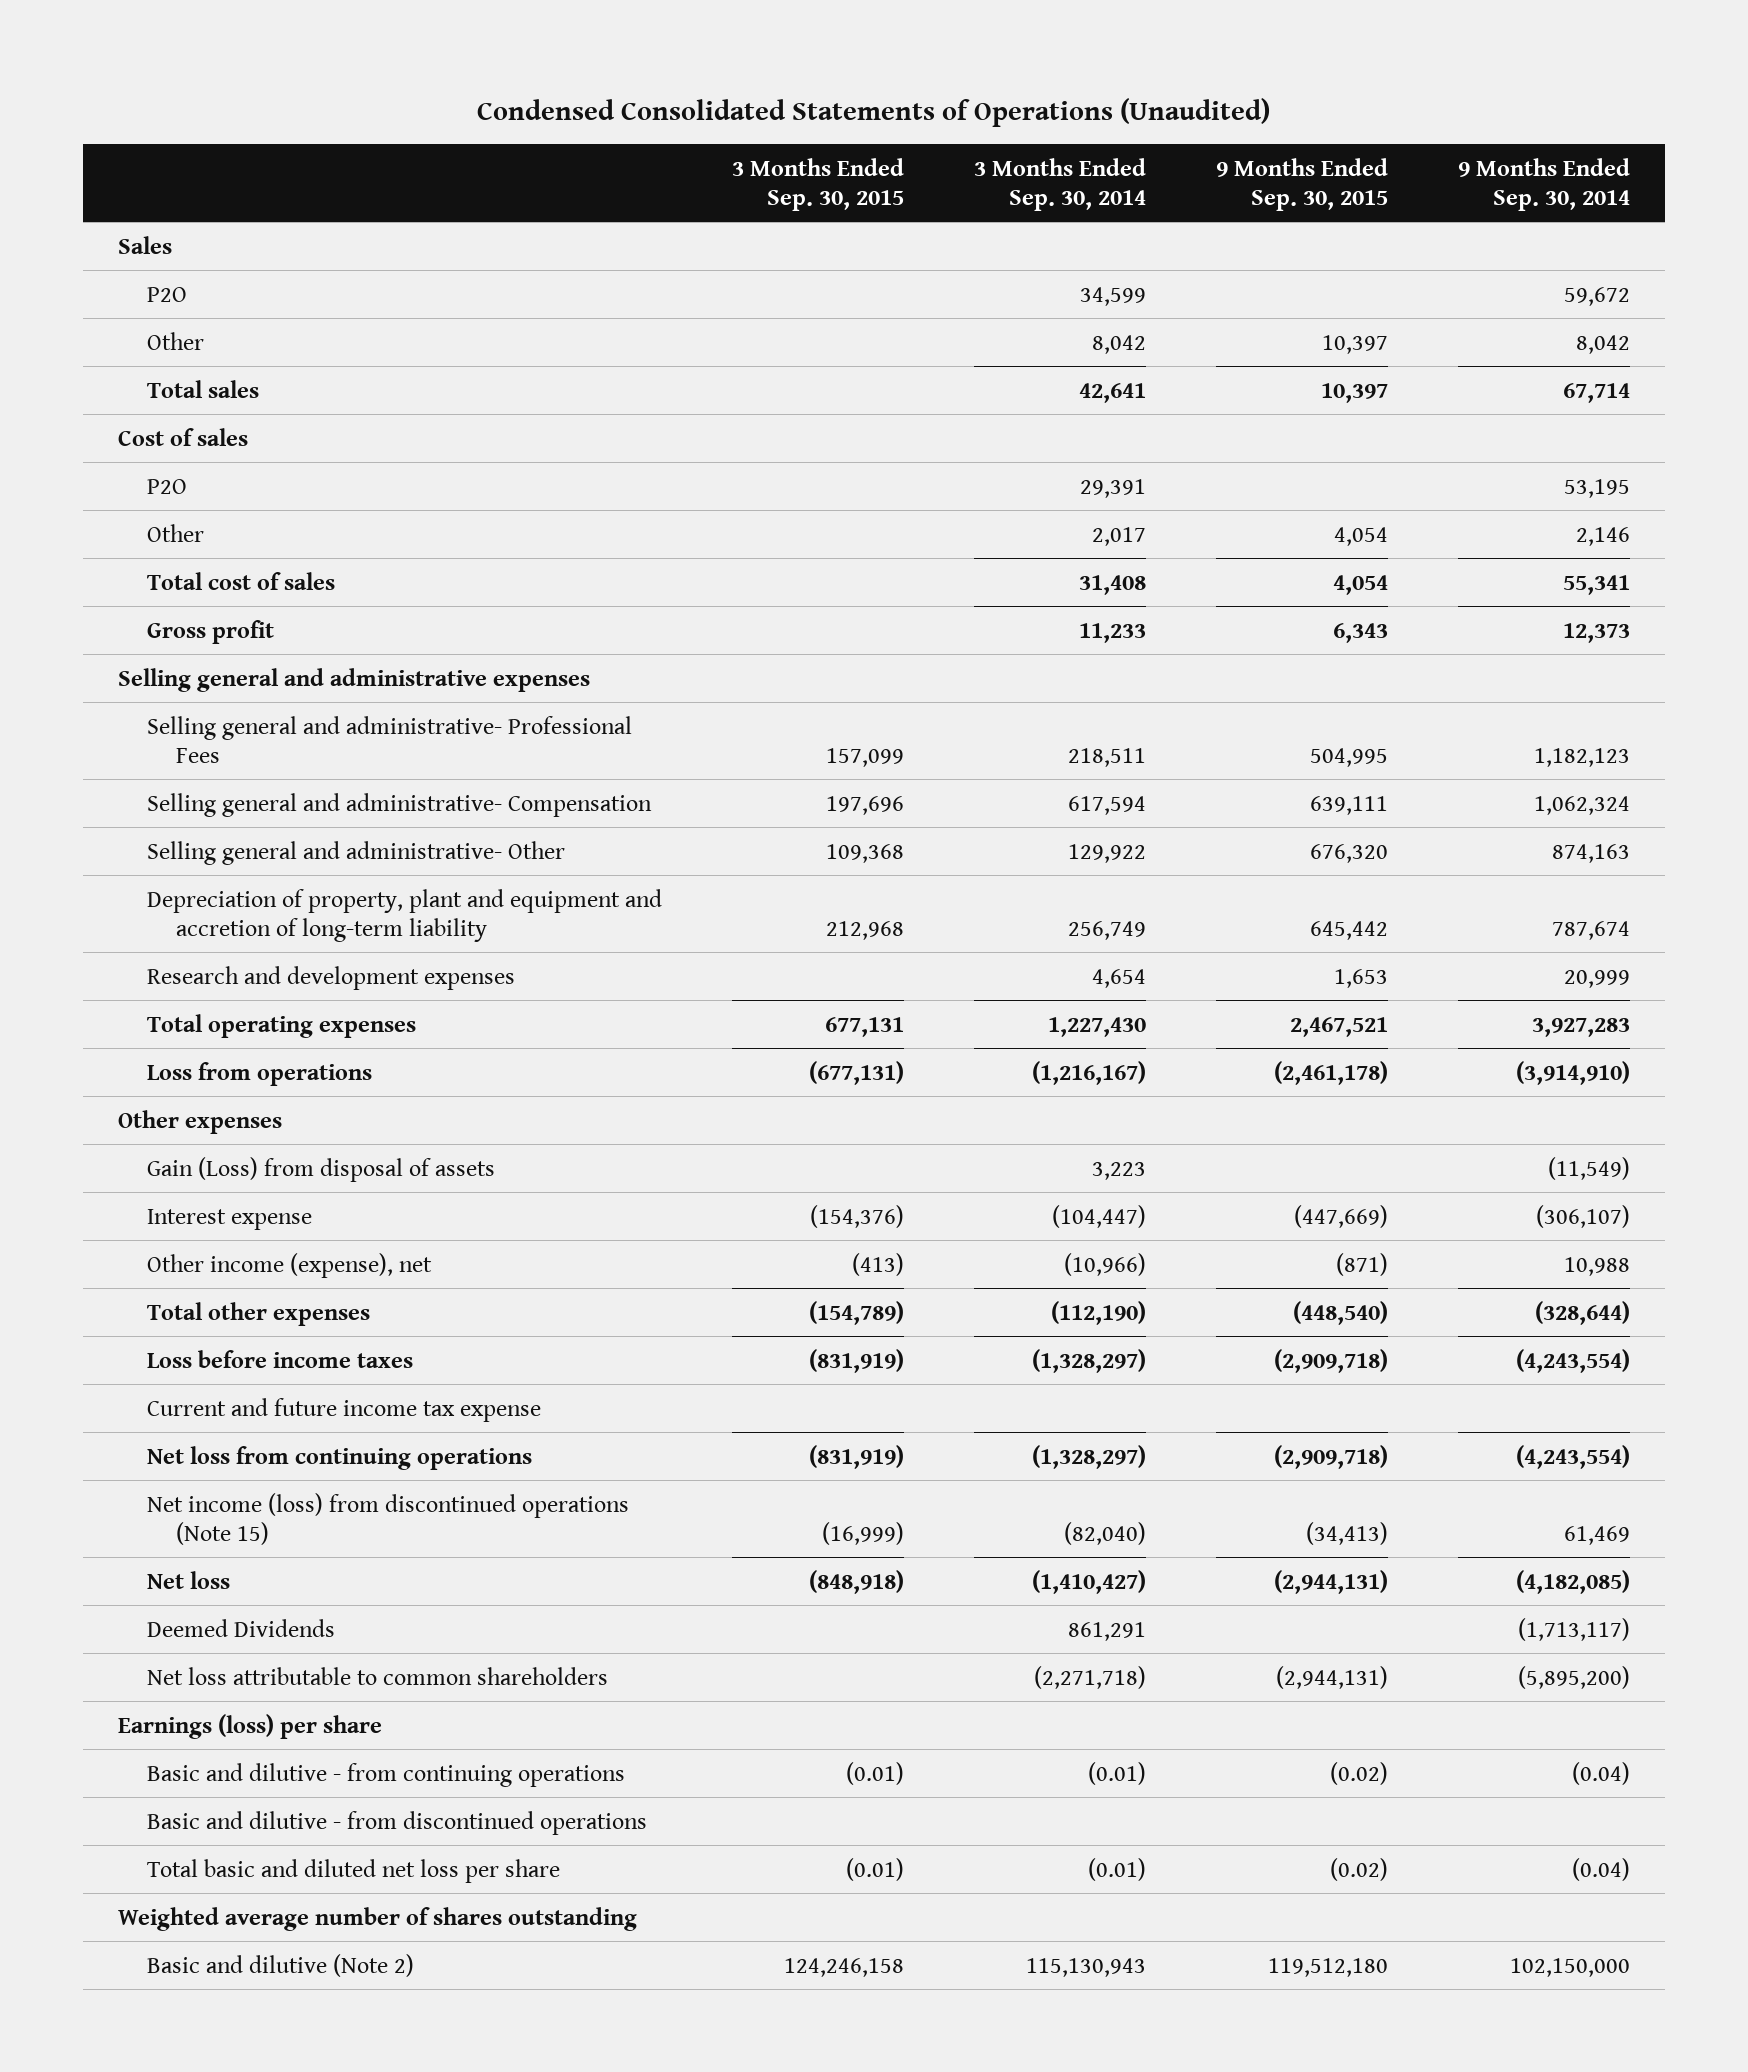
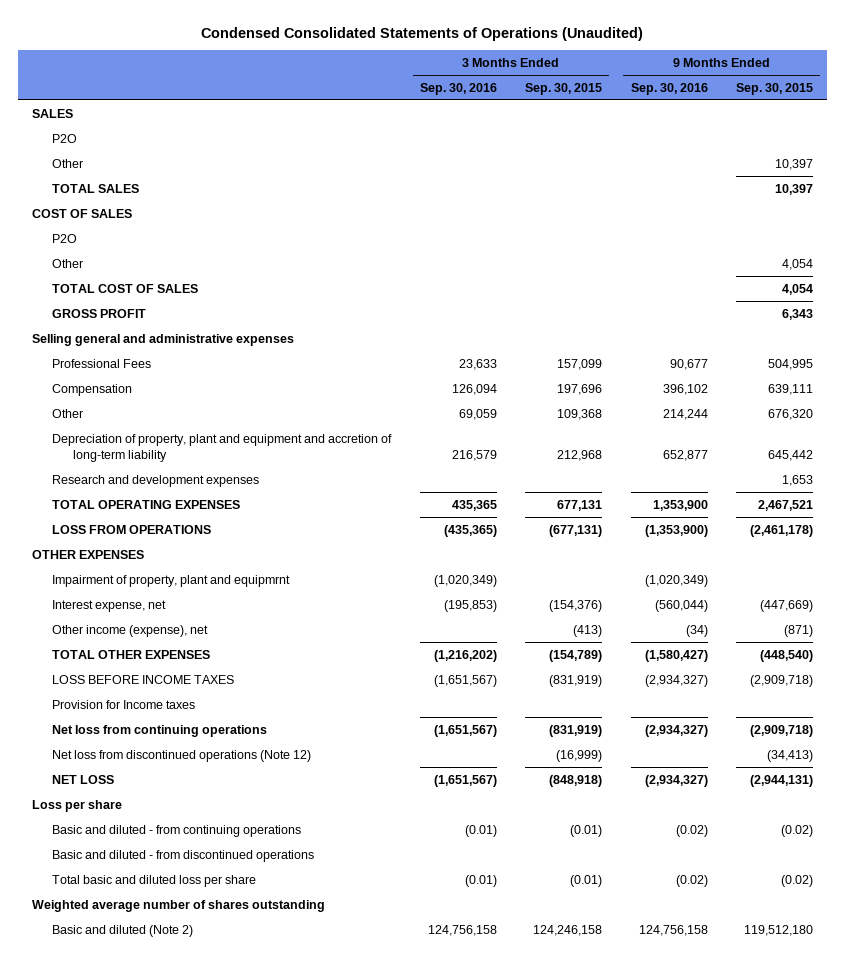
[974,157,1147,211] 3 Months Ended Sep. 30, 2014 -> none
[1458,157,1631,211] 9 Months Ended Sep. 30, 2014 -> none
none -> [419,82,497,95] Sep. 30, 2016
none -> [630,82,708,95] Sep. 30, 2016
[117,235,172,254] Sales -> [32,108,74,118] SALES
[146,379,259,398] Total sales -> [52,183,140,193] TOTAL SALES
[117,427,248,446] Cost of sales -> [32,208,133,218] COST OF SALES
[146,571,335,590] Total cost of sales -> [52,283,199,293] TOTAL COST OF SALES
[146,619,274,644] Gross profit -> [52,308,147,318] GROSS PROFIT
[146,715,632,763] Selling general and administrative- Professional Fees -> [52,358,152,368] Professional Fees
[146,792,652,817] Selling general and administrative- Compensation -> [52,383,133,396] Compensation
[146,840,565,865] Selling general and administrative- Other -> [52,408,84,418] Other
[146,1156,495,1182] Gain (Loss) from disposal of assets -> none
[146,1013,416,1038] Total operating expenses -> [52,499,241,509] TOTAL OPERATING EXPENSES
[146,1061,372,1086] Loss from operations -> [52,524,212,534] LOSS FROM OPERATIONS
[117,1109,282,1134] Other expenses -> [32,549,145,559] OTHER EXPENSES
none -> [52,574,291,587] Impairment of property, plant and equipmrnt
[146,1208,312,1230] Interest expense -> [52,599,167,612] Interest expense, net
[146,1301,370,1326] Total other expenses -> [52,649,211,659] TOTAL OTHER EXPENSES
[146,1349,413,1368] Loss before income taxes -> [52,674,235,684] LOSS BEFORE INCOME TAXES
[146,1397,541,1422] Current and future income tax expense -> [52,699,196,709] Provision for Income taxes
[146,1618,335,1637] Deemed Dividends -> none
[146,1666,608,1685] Net loss attributable to common shareholders -> none
[146,1492,629,1545] Net income (loss) from discontinued operations (Note 15) -> [52,749,312,762] Net loss from discontinued operations (Note 12)
[146,1570,230,1589] Net loss -> [52,774,115,784] NET LOSS
[117,1713,382,1739] Earnings (loss) per share -> [32,799,123,812] Loss per share
[146,1762,625,1787] Basic and dilutive - from continuing operations -> [52,824,302,837] Basic and diluted - from continuing operations
[146,1810,647,1835] Basic and dilutive - from discontinued operations -> [52,849,315,862] Basic and diluted - from discontinued operations
[146,1858,560,1883] Total basic and diluted net loss per share -> [52,874,257,887] Total basic and diluted loss per share
[146,1953,414,1977] Basic and dilutive (Note 2) -> [52,924,194,937] Basic and diluted (Note 2)

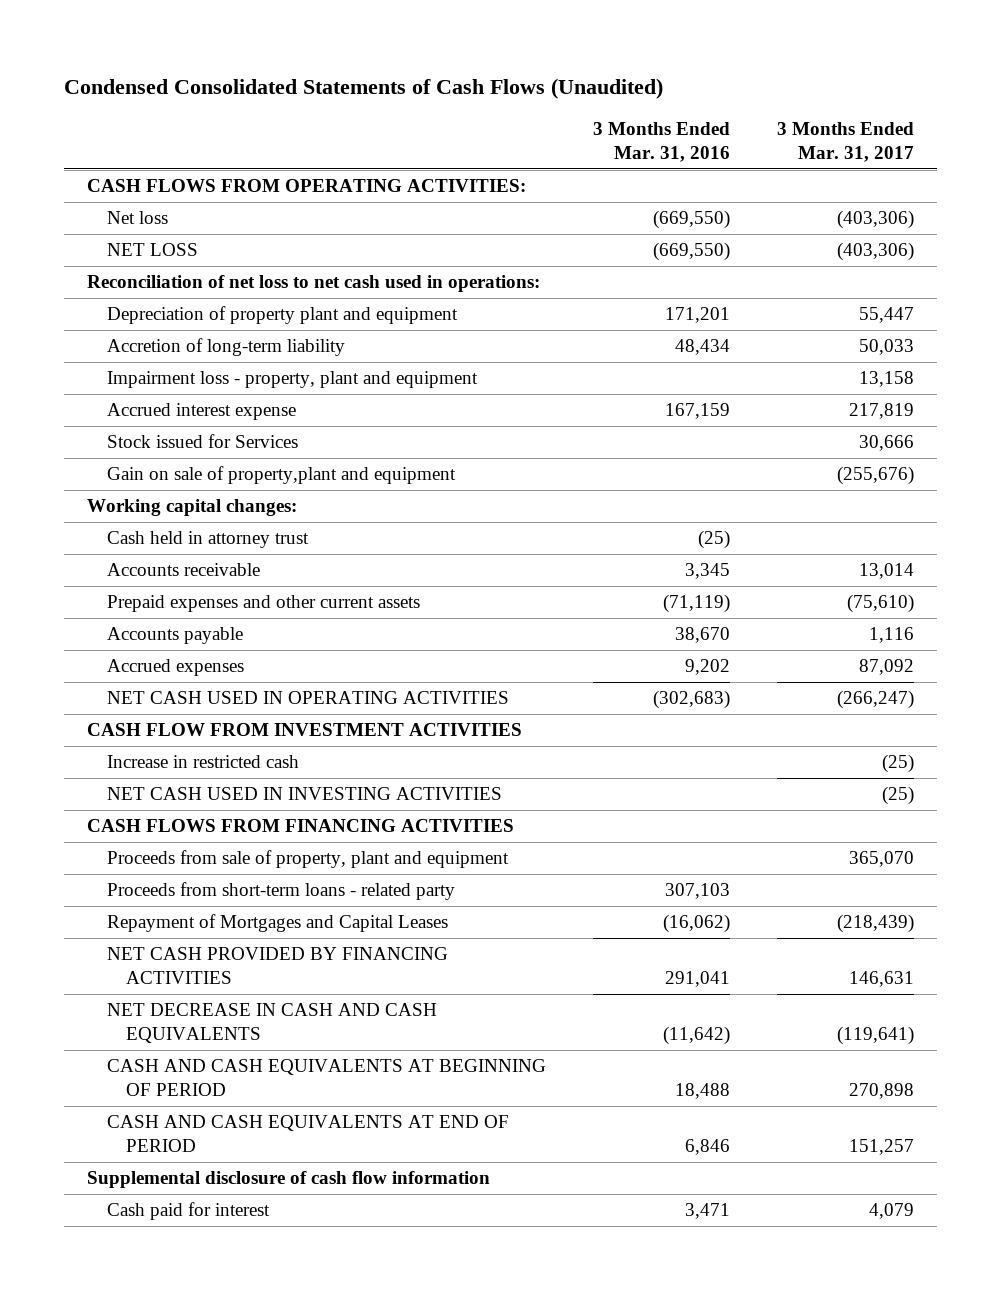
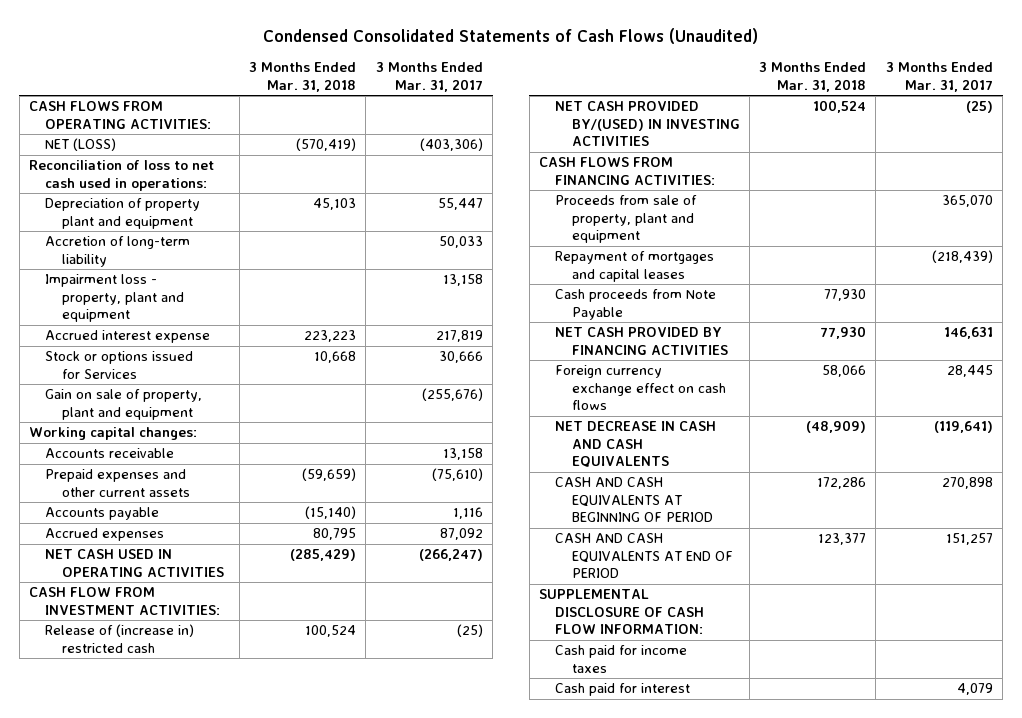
[592,121,730,162] 3 Months Ended Mar. 31, 2016 -> none
none -> [249,62,357,92] 3 Months Ended Mar. 31, 2018
[106,211,168,225] Net loss -> none
[106,243,198,257] NET LOSS -> [45,138,117,152] NET (LOSS)
[87,275,541,293] Reconciliation of net loss to net cash used in operations: -> [29,160,215,191] Reconciliation of loss to net cash used in operations:
[106,434,298,449] Stock issued for Services -> [45,351,194,379] Stock or options issued for Services
[106,466,456,485] Gain on sale of property,plant and equipment -> [45,389,203,420] Gain on sale of property, plant and equipment
[106,531,309,549] Cash held in attorney trust -> none
[858,563,914,580] 13,014 -> [442,448,483,461] 13,158
[87,723,523,737] CASH FLOW FROM INVESTMENT ACTIVITIES -> [29,587,221,615] CASH FLOW FROM INVESTMENT ACTIVITIES:
[106,755,299,769] Increase in restricted cash -> [45,624,195,653] Release of (increase in) restricted cash
[106,787,502,801] NET CASH USED IN INVESTING ACTIVITIES -> [555,101,740,147] NET CASH PROVIDED BY/(USED) IN INVESTING ACTIVITIES
[87,819,515,833] CASH FLOWS FROM FINANCING ACTIVITIES -> [539,157,716,185] CASH FLOWS FROM FINANCING ACTIVITIES:
[106,882,455,901] Proceeds from short-term loans - related party -> none
[106,914,448,933] Repayment of Mortgages and Capital Leases -> [555,251,715,282] Repayment of mortgages and capital leases
none -> [555,289,717,320] Cash proceeds from Note Payable
none -> [555,365,726,411] Foreign currency exchange effect on cash flows
[87,1171,491,1189] Supplemental disclosure of cash flow information -> [539,589,705,635] SUPPLEMENTAL DISCLOSURE OF CASH FLOW INFORMATION:
none -> [555,645,688,673] Cash paid for income taxes

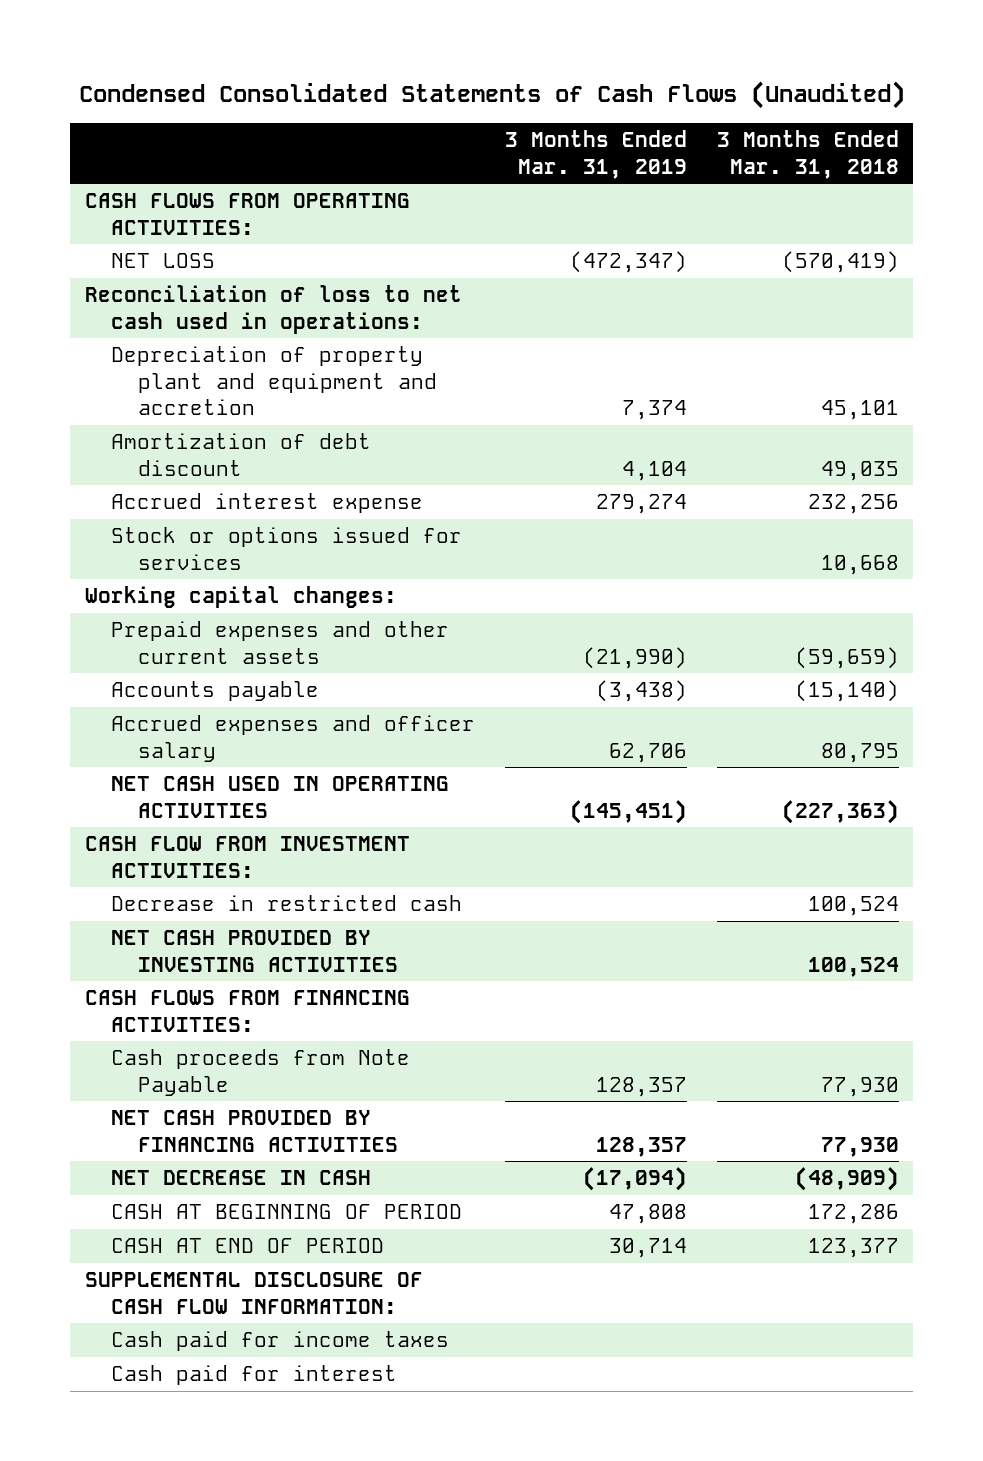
[375,62,483,92] 3 Months Ended Mar. 31, 2017 -> none
none -> [505,130,688,179] 3 Months Ended Mar. 31, 2019
[45,138,117,152] NET (LOSS) -> [111,253,216,269] NET LOSS
[45,236,191,267] Accretion of long-term liability -> none
[45,274,184,323] Impairment loss - property, plant and equipment -> none
[45,389,203,420] Gain on sale of property, plant and equipment -> none
[45,198,201,229] Depreciation of property plant and equipment -> [111,346,438,416] Depreciation of property plant and equipment and accretion
[313,198,357,211] 45,103 -> [820,400,899,421] 45,101
none -> [111,433,372,476] Amortization of debt discount
[304,330,357,343] 223,223 -> [807,494,899,515] 232,256
[45,351,194,379] Stock or options issued for Services -> [111,527,463,570] Stock or options issued for services
[45,448,175,459] Accounts receivable -> none
[45,528,165,542] Accrued expenses -> [111,715,476,762] Accrued expenses and officer salary
[290,549,357,562] (285,429) -> [781,799,899,824] (227,363)
[45,624,195,653] Release of (increase in) restricted cash -> [111,895,463,912] Decrease in restricted cash
[555,101,740,147] NET CASH PROVIDED BY/(USED) IN INVESTING ACTIVITIES -> [111,930,399,972] NET CASH PROVIDED BY INVESTING ACTIVITIES
[555,195,698,244] Proceeds from sale of property, plant and equipment -> none
[555,251,715,282] Repayment of mortgages and capital leases -> none
[555,365,726,411] Foreign currency exchange effect on cash flows -> none
[555,421,717,468] NET DECREASE IN CASH AND CASH EQUIVALENTS -> [111,1170,372,1186] NET DECREASE IN CASH
[555,477,713,523] CASH AND CASH EQUIVALENTS AT BEGINNING OF PERIOD -> [111,1204,463,1220] CASH AT BEGINNING OF PERIOD
[555,533,733,579] CASH AND CASH EQUIVALENTS AT END OF PERIOD -> [111,1238,385,1254] CASH AT END OF PERIOD

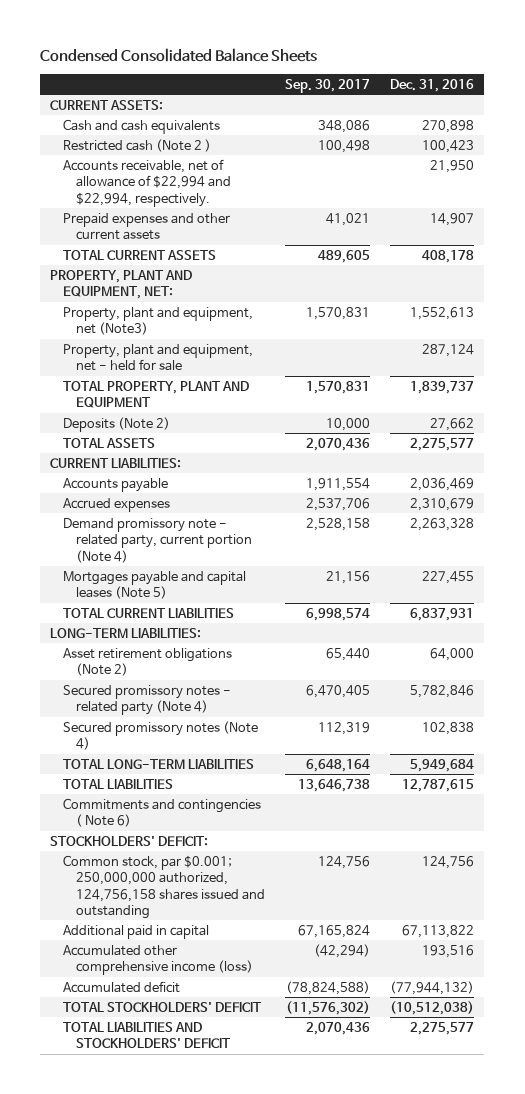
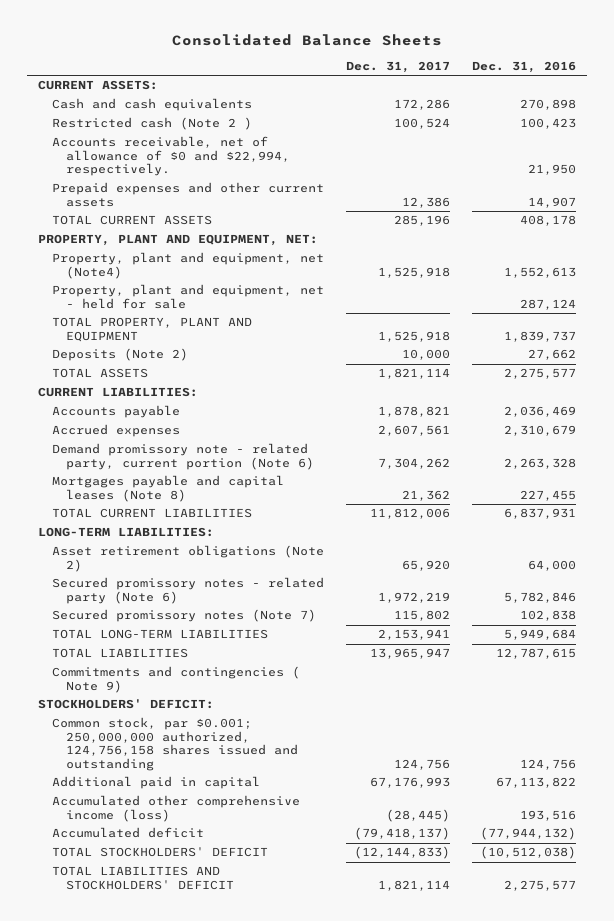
[40,47,318,62] Condensed Consolidated Balance Sheets -> [172,34,443,47] Consolidated Balance Sheets
[285,78,371,93] Sep. 30, 2017 -> none
none -> [345,60,450,73] Dec. 31, 2017
[63,158,232,207] Accounts receivable, net of allowance of $22,994 and $22,994, respectively. -> [51,136,290,177] Accounts receivable, net of allowance of $0 and $22,994, respectively.
[63,306,254,336] Property, plant and equipment, net (Note3) -> [51,252,324,279] Property, plant and equipment, net (Note4)
[63,517,253,563] Demand promissory note - related party, current portion (Note 4) -> [51,443,314,470] Demand promissory note - related party, current portion (Note 6)
[63,570,247,600] Mortgages payable and capital leases (Note 5) -> [51,475,284,502] Mortgages payable and capital leases (Note 8)
[63,684,232,716] Secured promissory notes - related party (Note 4) -> [51,577,324,604] Secured promissory notes - related party (Note 6)
[63,720,259,751] Secured promissory notes (Note 4) -> [51,609,316,623] Secured promissory notes (Note 7)
[63,797,262,828] Commitments and contingencies ( Note 6) -> [51,666,300,693] Commitments and contingencies ( Note 9)

